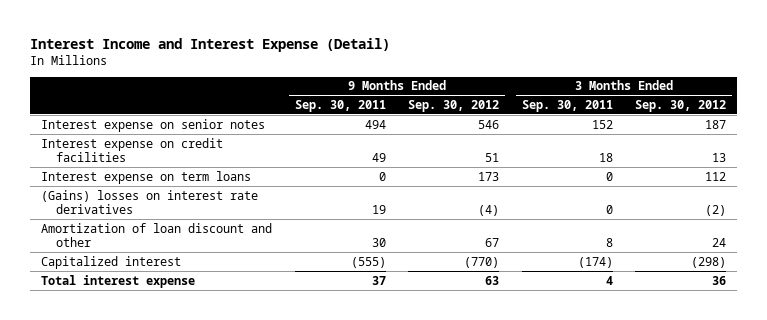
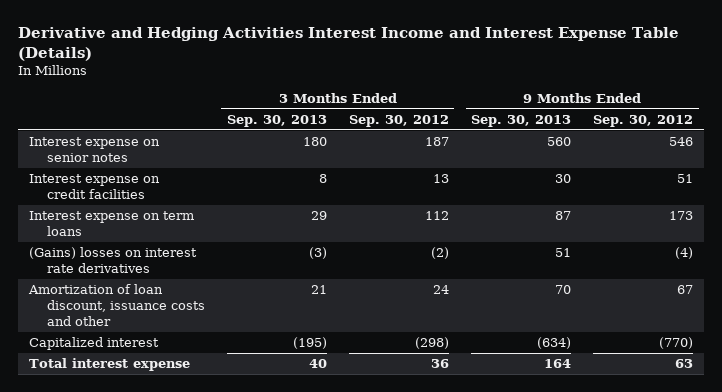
[30,37,391,52] Interest Income and Interest Expense (Detail) -> [18,26,680,61] Derivative and Hedging Activities Interest Income and Interest Expense Table (Details)
[294,99,386,112] Sep. 30, 2011 -> none
[521,99,613,112] Sep. 30, 2011 -> none
none -> [226,114,327,127] Sep. 30, 2013
none -> [471,114,572,127] Sep. 30, 2013
[41,222,273,247] Amortization of loan discount and other -> [28,284,205,326] Amortization of loan discount, issuance costs and other

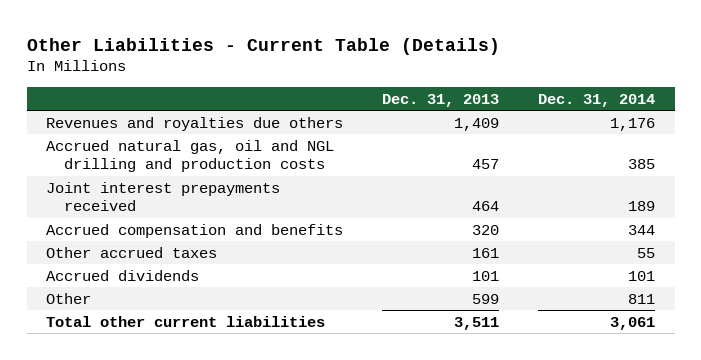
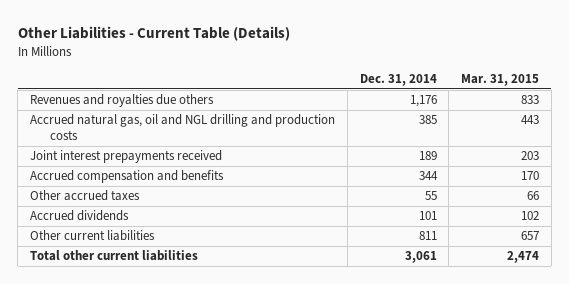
[382,93,500,107] Dec. 31, 2013 -> none
none -> [460,73,539,86] Mar. 31, 2015
[46,292,92,304] Other -> [30,230,156,242] Other current liabilities

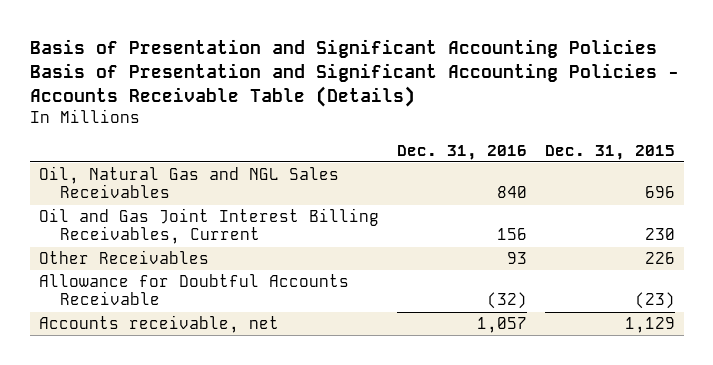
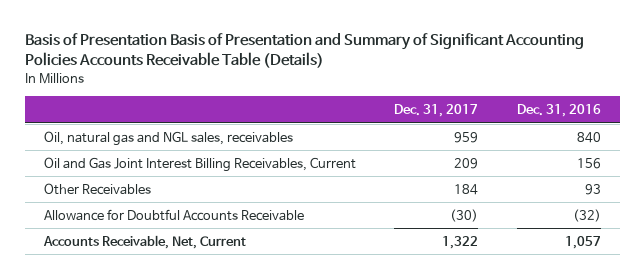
[29,38,679,108] Basis of Presentation and Significant Accounting Policies Basis of Presentation and Significant Accounting Policies - Accounts Receivable Table (Details) -> [24,32,584,69] Basis of Presentation Basis of Presentation and Summary of Significant Accounting Policies Accounts Receivable Table (Details)
[544,144,675,160] Dec. 31, 2015 -> none
none -> [394,104,479,118] Dec. 31, 2017
[38,166,339,199] Oil, Natural Gas and NGL Sales Receivables -> [43,130,293,146] Oil, natural gas and NGL sales, receivables
[38,315,279,334] Accounts receivable, net -> [42,234,246,249] Accounts Receivable, Net, Current

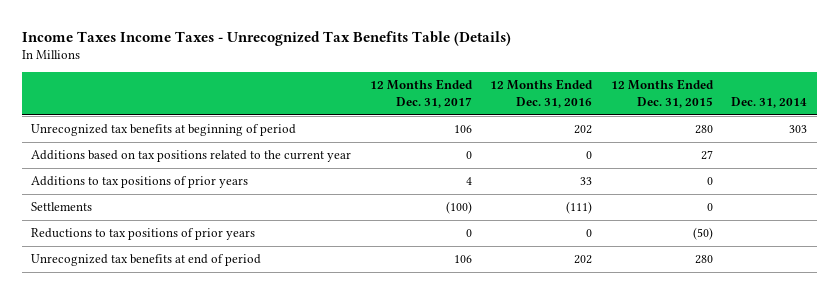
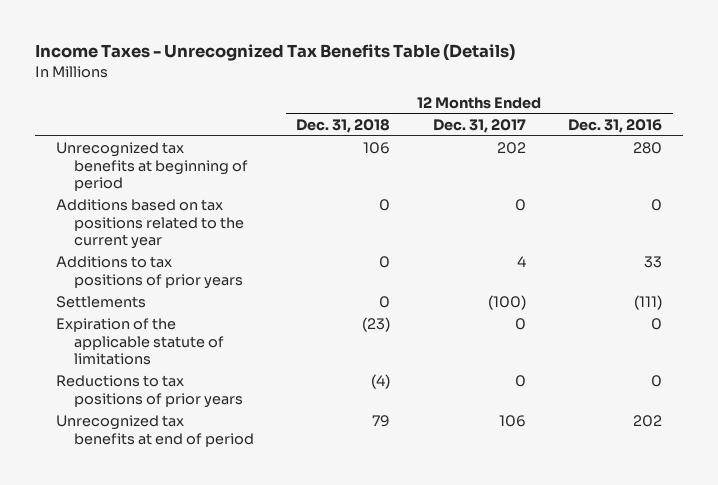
[22,31,512,47] Income Taxes Income Taxes - Unrecognized Tax Benefits Table (Details) -> [34,44,515,62] Income Taxes - Unrecognized Tax Benefits Table (Details)
[610,79,714,108] 12 Months Ended Dec. 31, 2015 -> none
[731,96,808,108] Dec. 31, 2014 -> none
none -> [296,118,391,133] Dec. 31, 2018
[453,125,472,134] 106 -> [496,142,526,155] 202
[574,125,593,135] 202 -> [633,142,663,155] 280
none -> [55,318,225,366] Expiration of the applicable statute of limitations

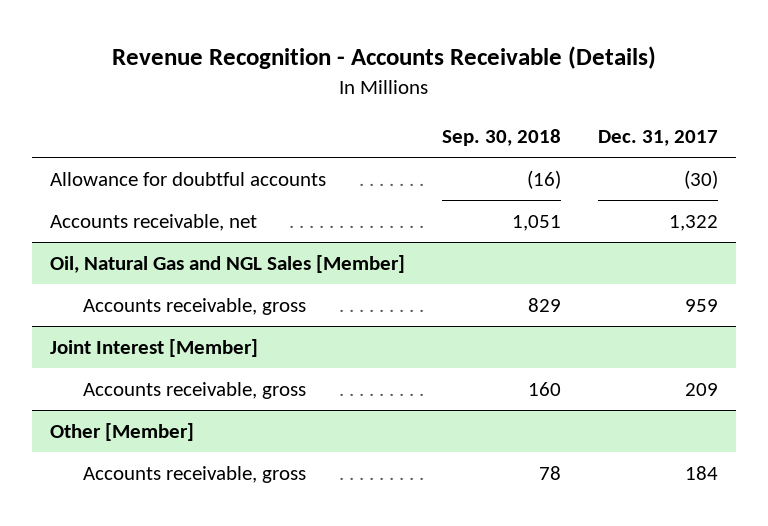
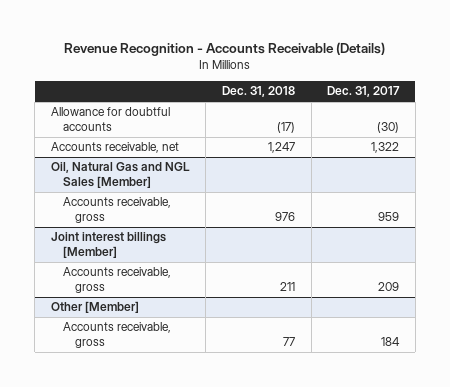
[442,128,562,146] Sep. 30, 2018 -> none
none -> [221,86,295,98] Dec. 31, 2018
[50,339,259,358] Joint Interest [Member] -> [50,232,166,259] Joint interest billings [Member]

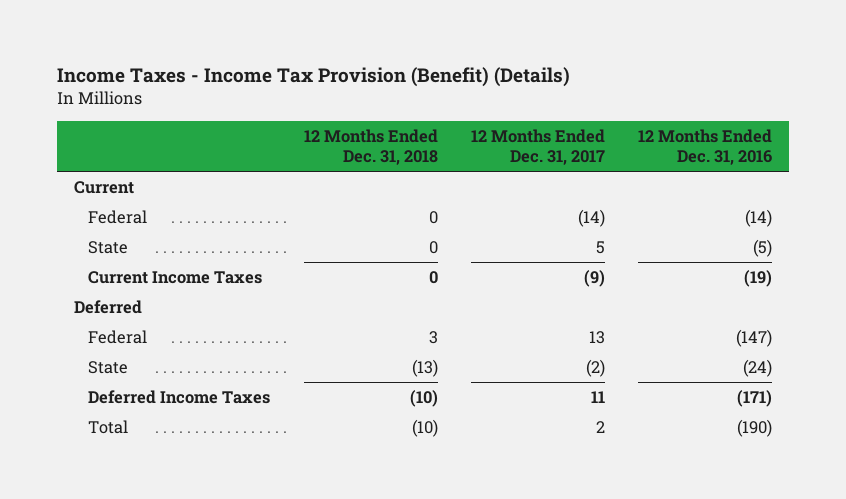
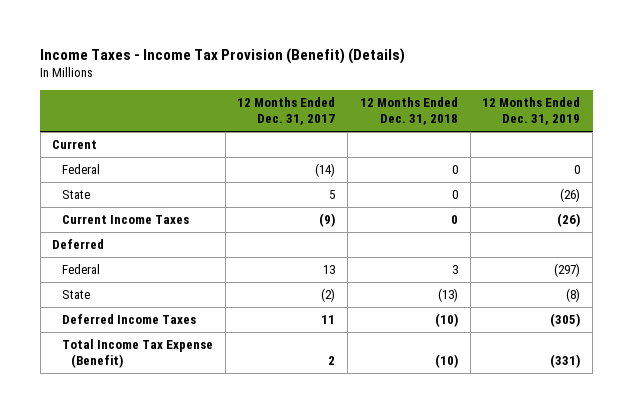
[638,128,773,166] 12 Months Ended Dec. 31, 2016 -> none
none -> [482,97,581,126] 12 Months Ended Dec. 31, 2019
[88,419,129,434] Total -> [61,339,213,369] Total Income Tax Expense (Benefit)

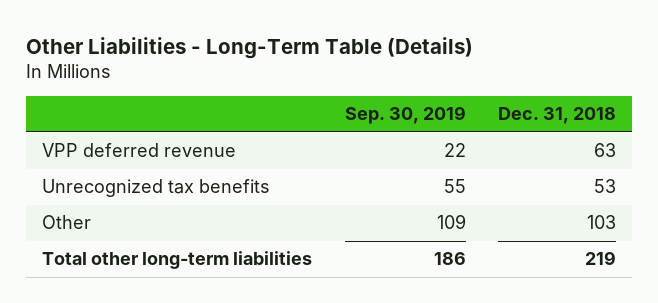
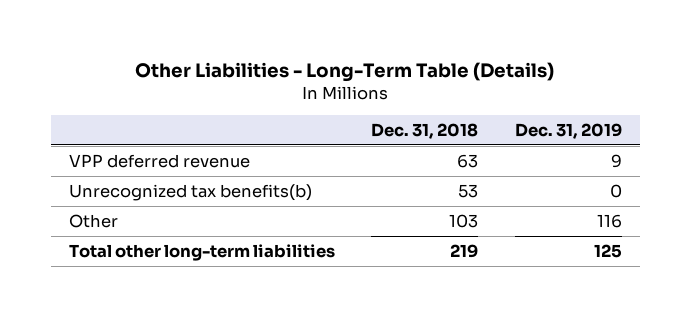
[344,106,466,125] Sep. 30, 2019 -> none
none -> [514,122,622,139] Dec. 31, 2019
[42,179,271,198] Unrecognized tax benefits -> [69,183,313,201] Unrecognized tax benefits(b)

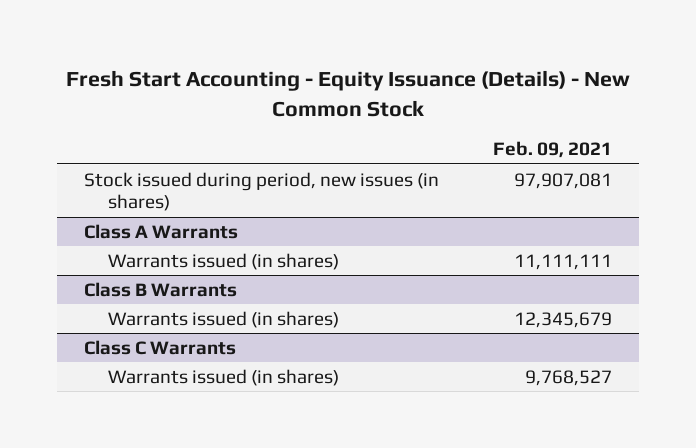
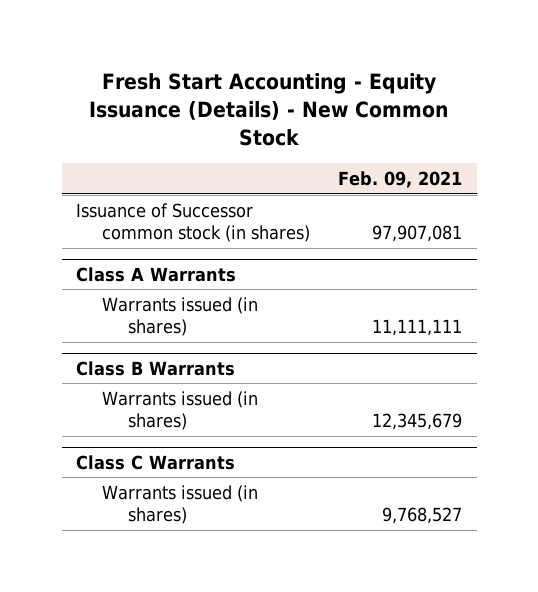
[84,171,440,212] Stock issued during period, new issues (in shares) -> [75,202,310,242] Issuance of Successor common stock (in shares)

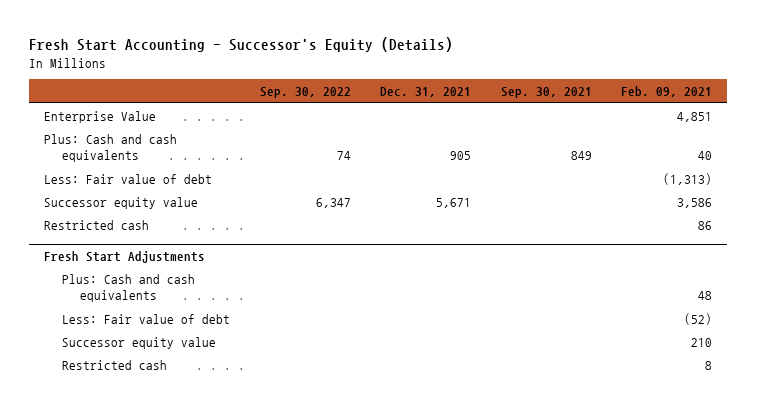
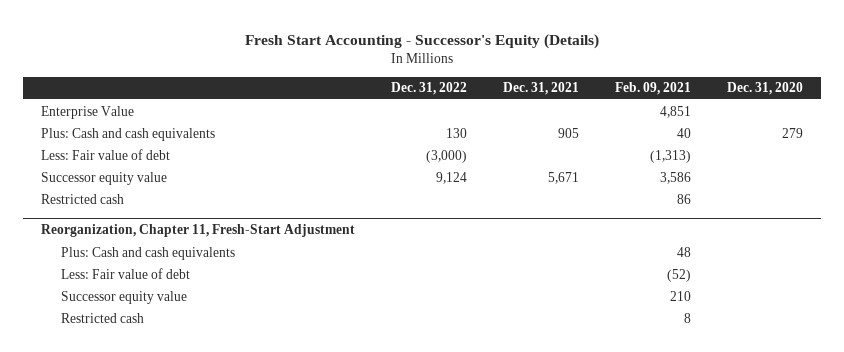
[259,87,351,99] Sep. 30, 2022 -> none
[500,87,592,99] Sep. 30, 2021 -> none
none -> [391,82,468,96] Dec. 31, 2022
none -> [726,82,803,96] Dec. 31, 2020
[44,250,206,263] Fresh Start Adjustments -> [41,224,356,238] Reorganization, Chapter 11, Fresh-Start Adjustment

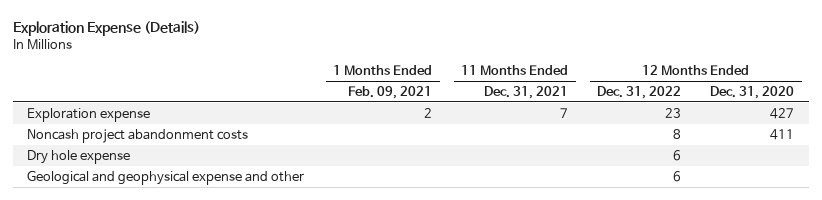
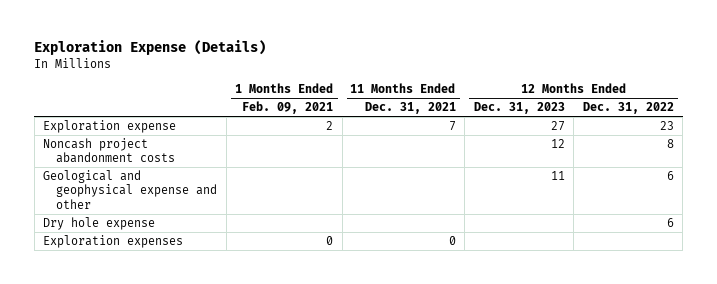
[710,85,795,99] Dec. 31, 2020 -> none
none -> [473,102,565,115] Dec. 31, 2023
[27,149,131,164] Dry hole expense -> [43,217,156,231] Dry hole expense
none -> [43,235,184,249] Exploration expenses

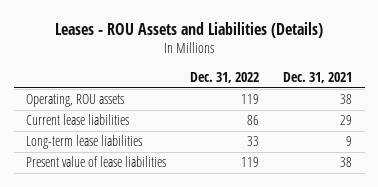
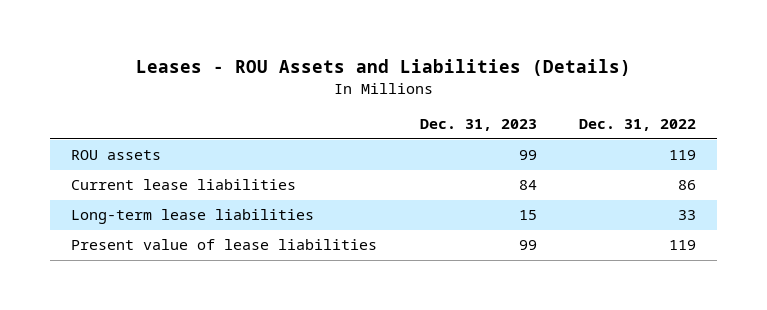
[283,72,353,84] Dec. 31, 2021 -> none
none -> [419,119,537,132] Dec. 31, 2023
[26,94,125,108] Operating, ROU assets -> [71,150,162,161] ROU assets

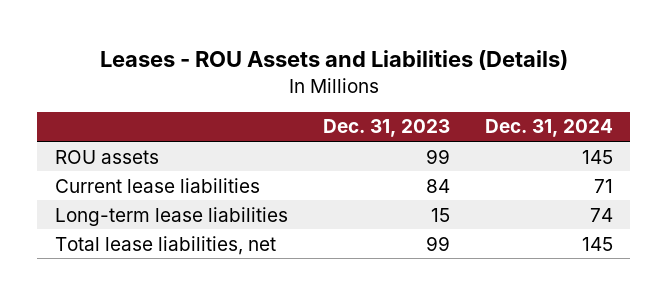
[578,119,696,132] Dec. 31, 2022 -> none
none -> [484,119,613,138] Dec. 31, 2024
[71,239,378,251] Present value of lease liabilities -> [54,235,276,255] Total lease liabilities, net

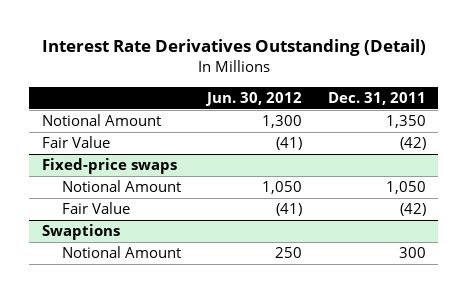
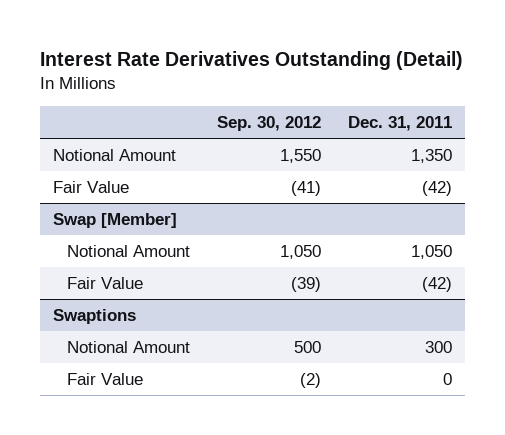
[204,91,302,106] Jun. 30, 2012 -> none
none -> [216,115,321,131] Sep. 30, 2012
[42,158,178,175] Fixed-price swaps -> none
none -> [53,212,178,228] Swap [Member]
none -> [66,372,143,385] Fair Value

